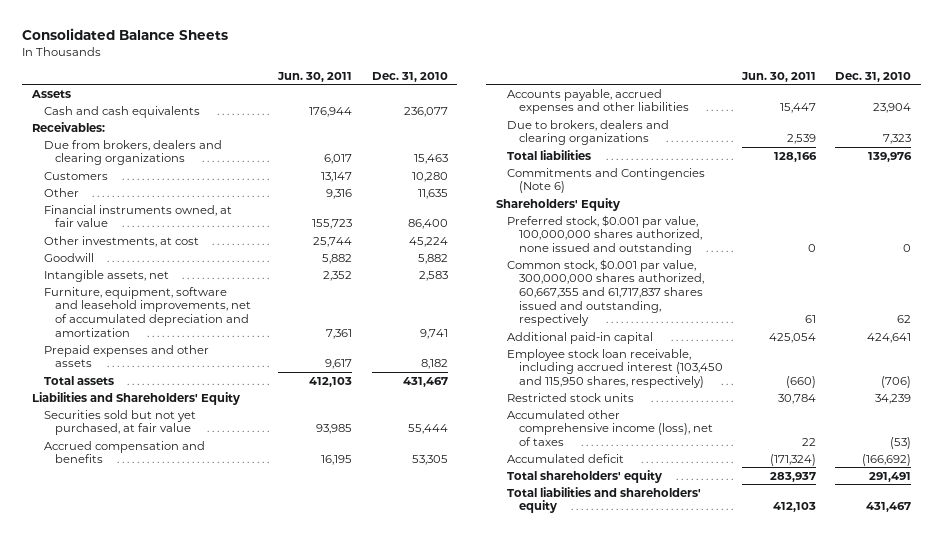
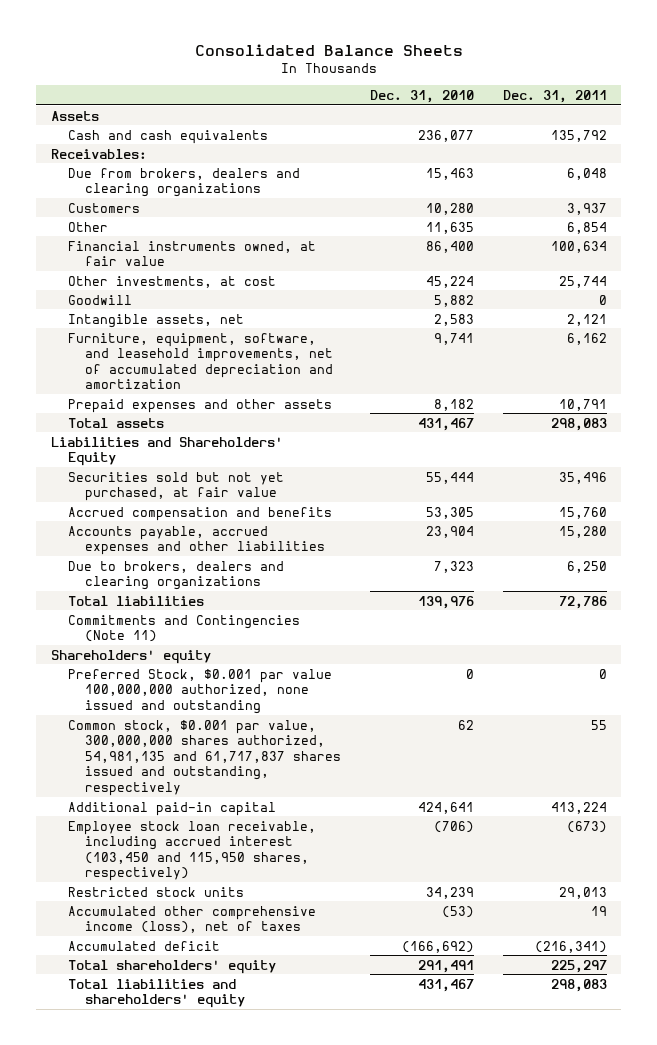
[277,71,353,82] Jun. 30, 2011 -> none
none -> [502,89,607,103] Dec. 31, 2011
[43,286,252,337] Furniture, equipment, software and leasehold improvements, net of accumulated depreciation and amortization -> [67,332,333,390] Furniture, equipment, software, and leasehold improvements, net of accumulated depreciation and amortization
[507,167,706,194] Commitments and Contingencies (Note 6) -> [67,614,300,643] Commitments and Contingencies (Note 11)
[495,197,620,211] Shareholders' Equity -> [50,649,211,664] Shareholders' equity
[507,214,702,255] Preferred stock, $0.001 par value, 100,000,000 shares authorized, none issued and outstanding -> [67,668,332,714] Preferred Stock, $0.001 par value 100,000,000 authorized, none issued and outstanding
[507,258,704,327] Common stock, $0.001 par value, 300,000,000 shares authorized, 60,667,355 and 61,717,837 shares issued and outstanding, respectively -> [67,719,341,796] Common stock, $0.001 par value, 300,000,000 shares authorized, 54,981,135 and 61,717,837 shares issued and outstanding, respectively

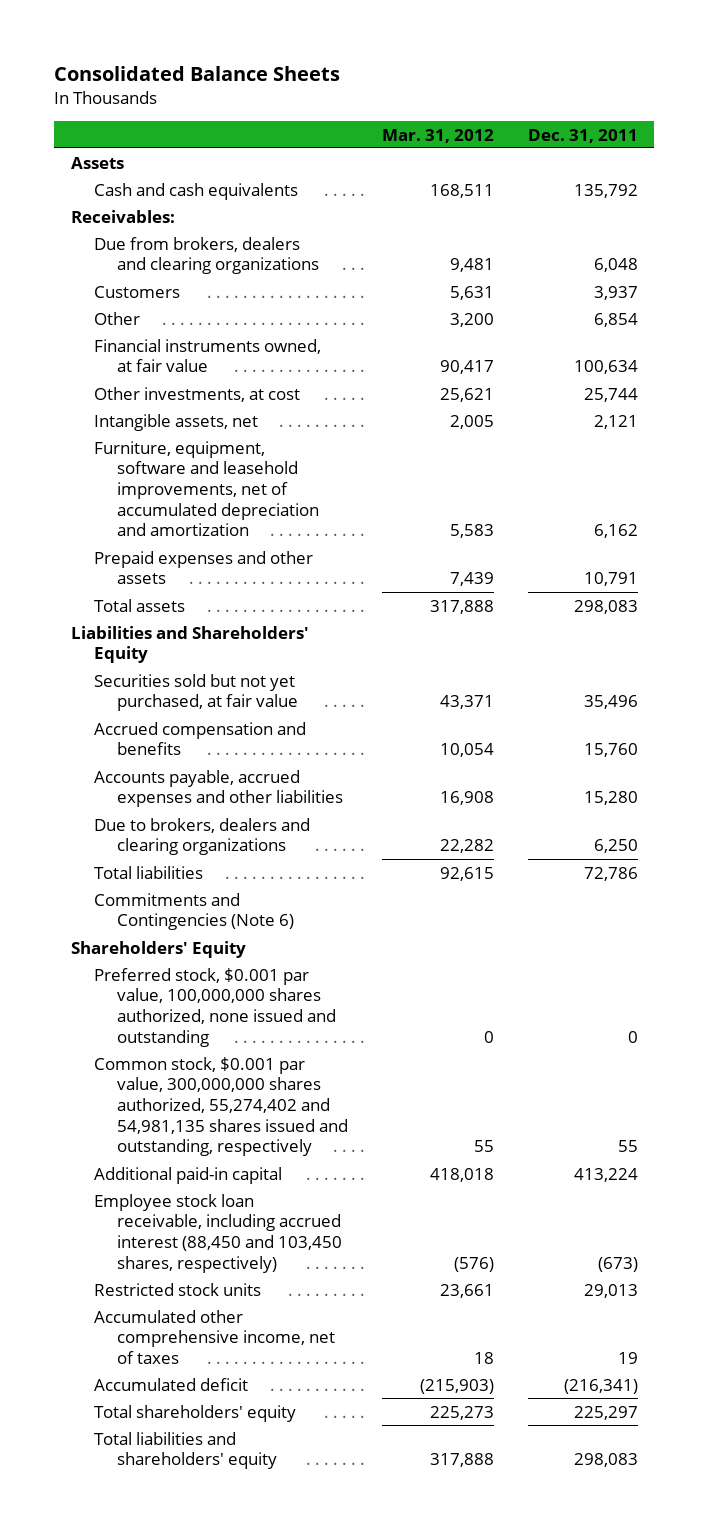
[369,89,474,103] Dec. 31, 2010 -> none
none -> [381,128,494,143] Mar. 31, 2012
[67,294,132,305] Goodwill -> none
[67,332,333,390] Furniture, equipment, software, and leasehold improvements, net of accumulated depreciation and amortization -> [94,440,320,537] Furniture, equipment, software and leasehold improvements, net of accumulated depreciation and amortization
[67,614,300,643] Commitments and Contingencies (Note 11) -> [94,892,295,931] Commitments and Contingencies (Note 6)
[50,649,211,664] Shareholders' equity -> [71,940,247,958] Shareholders' Equity
[67,668,332,714] Preferred Stock, $0.001 par value 100,000,000 authorized, none issued and outstanding -> [94,967,337,1047] Preferred stock, $0.001 par value, 100,000,000 shares authorized, none issued and outstanding
[67,719,341,796] Common stock, $0.001 par value, 300,000,000 shares authorized, 54,981,135 and 61,717,837 shares issued and outstanding, respectively -> [94,1056,349,1157] Common stock, $0.001 par value, 300,000,000 shares authorized, 55,274,402 and 54,981,135 shares issued and outstanding, respectively
[67,820,316,882] Employee stock loan receivable, including accrued interest (103,450 and 115,950 shares, respectively) -> [94,1193,343,1273] Employee stock loan receivable, including accrued interest (88,450 and 103,450 shares, respectively)
[67,905,316,934] Accumulated other comprehensive income (loss), net of taxes -> [94,1309,336,1364] Accumulated other comprehensive income, net of taxes

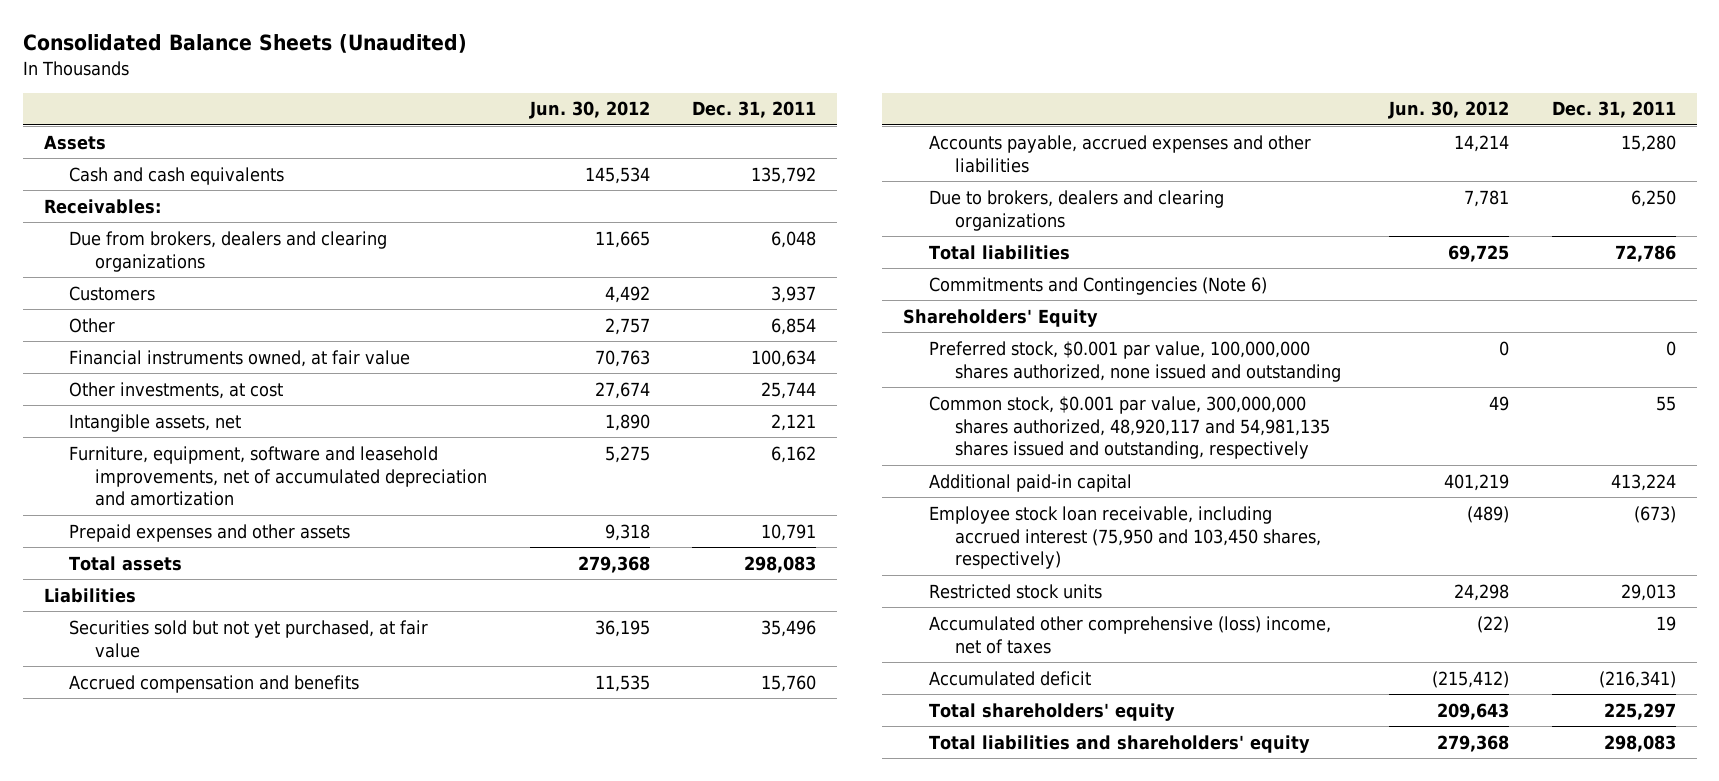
[54,65,341,81] Consolidated Balance Sheets -> [22,34,467,54] Consolidated Balance Sheets (Unaudited)
[381,128,494,143] Mar. 31, 2012 -> none
none -> [528,101,650,120] Jun. 30, 2012
[71,625,310,664] Liabilities and Shareholders' Equity -> none
none -> [43,587,136,603] Liabilities
[94,1056,349,1157] Common stock, $0.001 par value, 300,000,000 shares authorized, 55,274,402 and 54,981,135 shares issued and outstanding, respectively -> [929,395,1330,460] Common stock, $0.001 par value, 300,000,000 shares authorized, 48,920,117 and 54,981,135 shares issued and outstanding, respectively
[94,1193,343,1273] Employee stock loan receivable, including accrued interest (88,450 and 103,450 shares, respectively) -> [929,505,1321,570] Employee stock loan receivable, including accrued interest (75,950 and 103,450 shares, respectively)
[94,1309,336,1364] Accumulated other comprehensive income, net of taxes -> [929,615,1332,654] Accumulated other comprehensive (loss) income, net of taxes

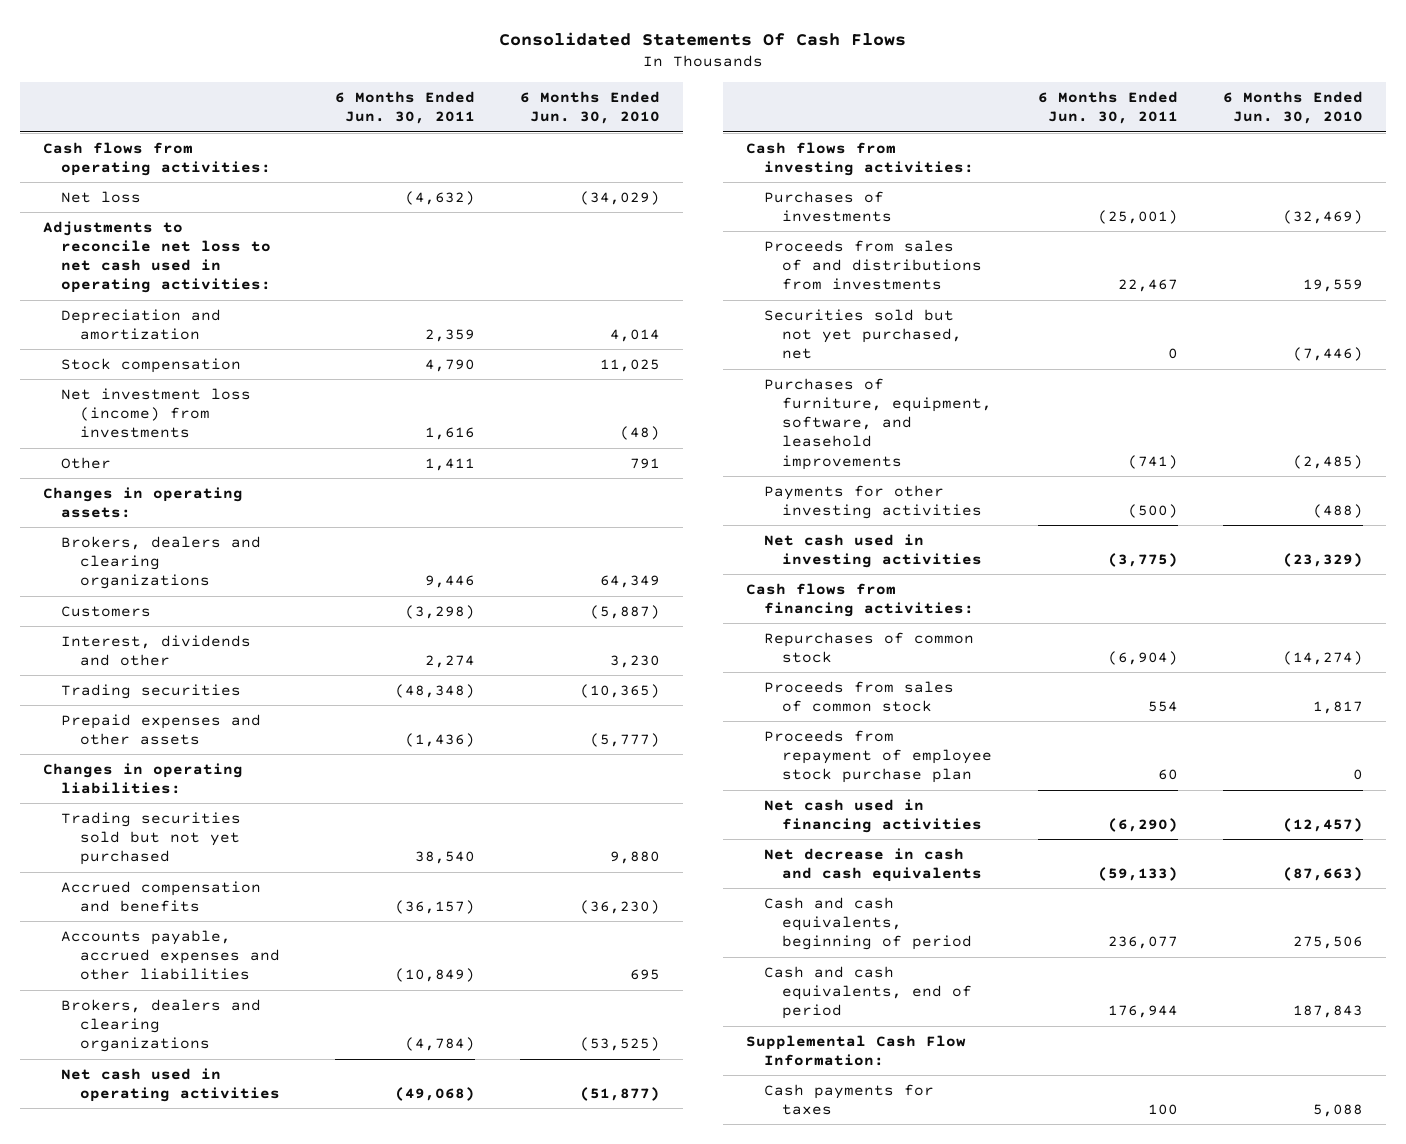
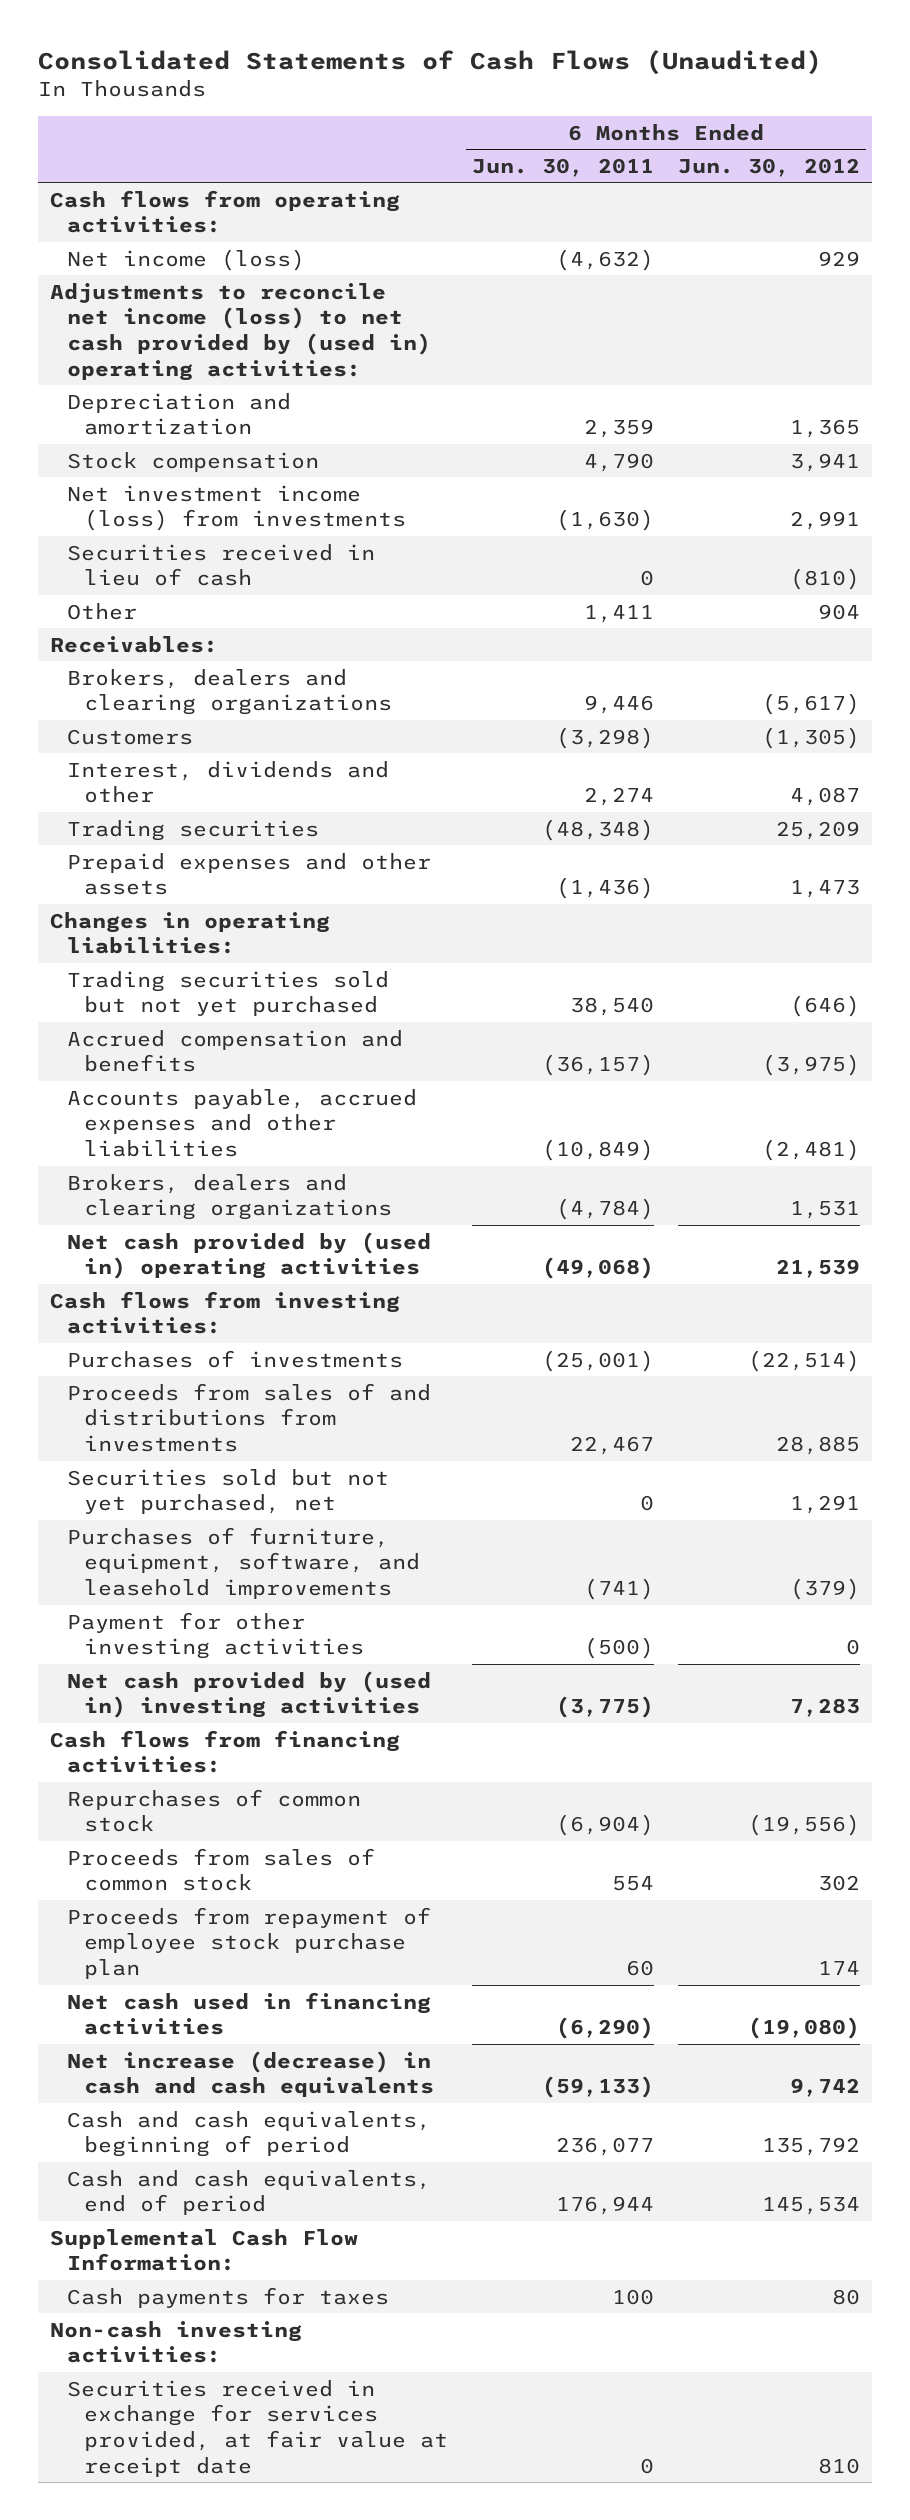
[499,32,907,47] Consolidated Statements Of Cash Flows -> [37,49,822,75] Consolidated Statements of Cash Flows (Unaudited)
[520,91,661,125] 6 Months Ended Jun. 30, 2010 -> none
none -> [678,157,861,177] Jun. 30, 2012
[61,190,142,203] Net loss -> [66,248,305,271] Net income (loss)
[43,220,272,294] Adjustments to reconcile net loss to net cash used in operating activities: -> [49,282,431,382] Adjustments to reconcile net income (loss) to net cash provided by (used in) operating activities:
[61,387,252,439] Net investment loss (income) from investments -> [66,484,407,532] Net investment income (loss) from investments
[425,427,476,441] 1,616 -> [556,509,655,532] (1,630)
none -> [66,543,375,587] Securities received in lieu of cash
[43,486,244,519] Changes in operating assets: -> none
none -> [49,635,218,653] Receivables:
[61,1067,280,1103] Net cash used in operating activities -> [66,1231,431,1280] Net cash provided by (used in) operating activities
[763,484,983,520] Payments for other investing activities -> [66,1611,365,1660] Payment for other investing activities
[763,533,983,569] Net cash used in investing activities -> [66,1670,431,1719] Net cash provided by (used in) investing activities
[763,847,983,883] Net decrease in cash and cash equivalents -> [66,2050,435,2098] Net increase (decrease) in cash and cash equivalents
none -> [49,2320,302,2364] Non-cash investing activities:
none -> [66,2379,449,2478] Securities received in exchange for services provided, at fair value at receipt date

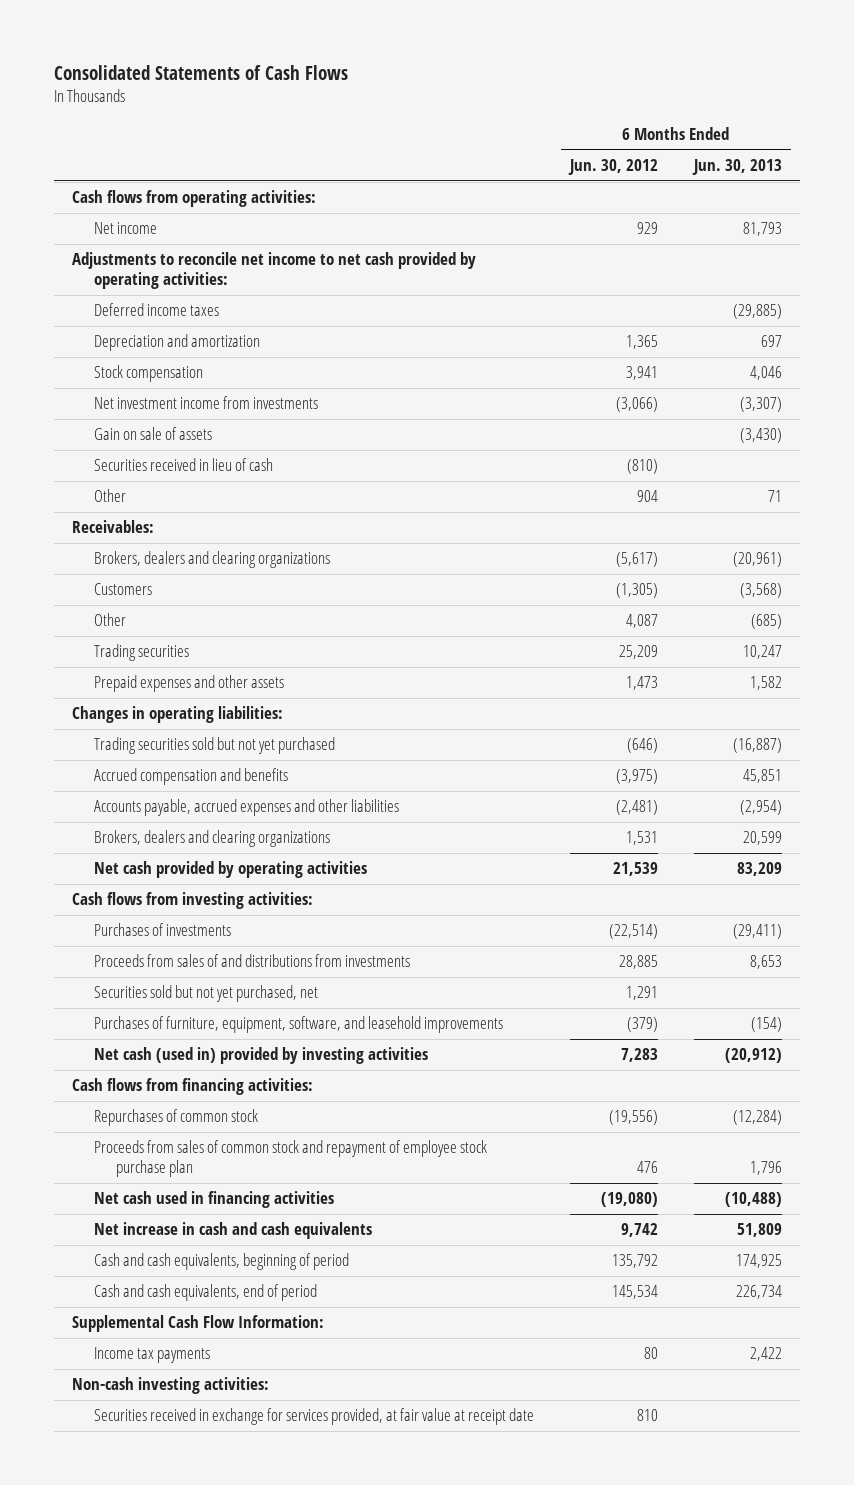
[37,49,822,75] Consolidated Statements of Cash Flows (Unaudited) -> [54,64,349,80] Consolidated Statements of Cash Flows
[472,157,655,177] Jun. 30, 2011 -> none
none -> [692,158,783,175] Jun. 30, 2013
[66,248,305,271] Net income (loss) -> [94,222,158,235] Net income
[49,282,431,382] Adjustments to reconcile net income (loss) to net cash provided by (used in) operating activities: -> [72,252,477,290] Adjustments to reconcile net income to net cash provided by operating activities:
none -> [94,303,220,317] Deferred income taxes
[66,484,407,532] Net investment income (loss) from investments -> [94,396,319,410] Net investment income from investments
[790,511,861,531] 2,991 -> [616,397,659,413] (3,066)
none -> [94,427,213,441] Gain on sale of assets
[66,760,389,804] Interest, dividends and other -> [94,613,127,627] Other
[66,1231,431,1280] Net cash provided by (used in) operating activities -> [94,861,368,879] Net cash provided by operating activities
[66,1611,365,1660] Payment for other investing activities -> none
[66,1670,431,1719] Net cash provided by (used in) investing activities -> [94,1047,429,1065] Net cash (used in) provided by investing activities
[66,1906,431,1980] Proceeds from repayment of employee stock purchase plan -> none
[66,1847,375,1892] Proceeds from sales of common stock -> [94,1140,488,1178] Proceeds from sales of common stock and repayment of employee stock purchase plan
[818,1875,861,1892] 302 -> [637,1161,659,1174] 476
[66,2050,435,2098] Net increase (decrease) in cash and cash equivalents -> [94,1222,373,1240] Net increase in cash and cash equivalents
[66,2286,389,2308] Cash payments for taxes -> [94,1347,211,1364] Income tax payments

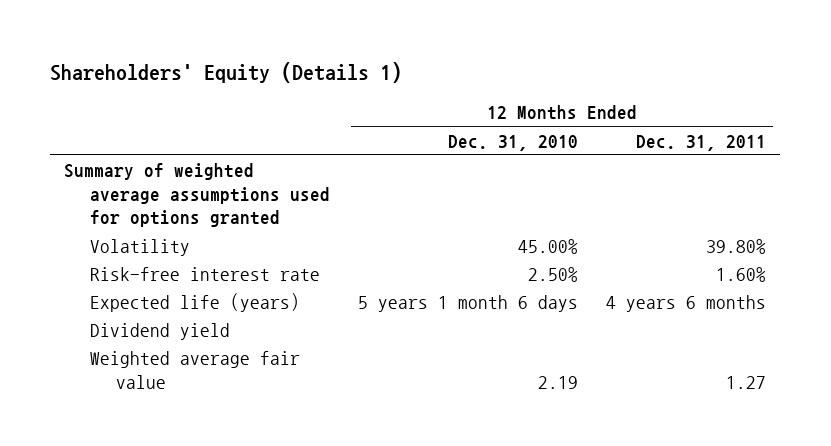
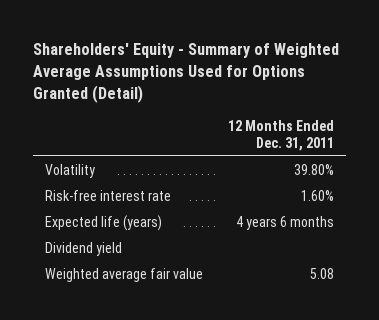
[50,62,403,84] Shareholders' Equity (Details 1) -> [33,43,340,104] Shareholders' Equity - Summary of Weighted Average Assumptions Used for Options Granted (Detail)
[448,134,579,151] Dec. 31, 2010 -> none
[64,163,331,228] Summary of weighted average assumptions used for options granted -> none
[726,375,767,389] 1.27 -> [309,268,334,280] 5.08

